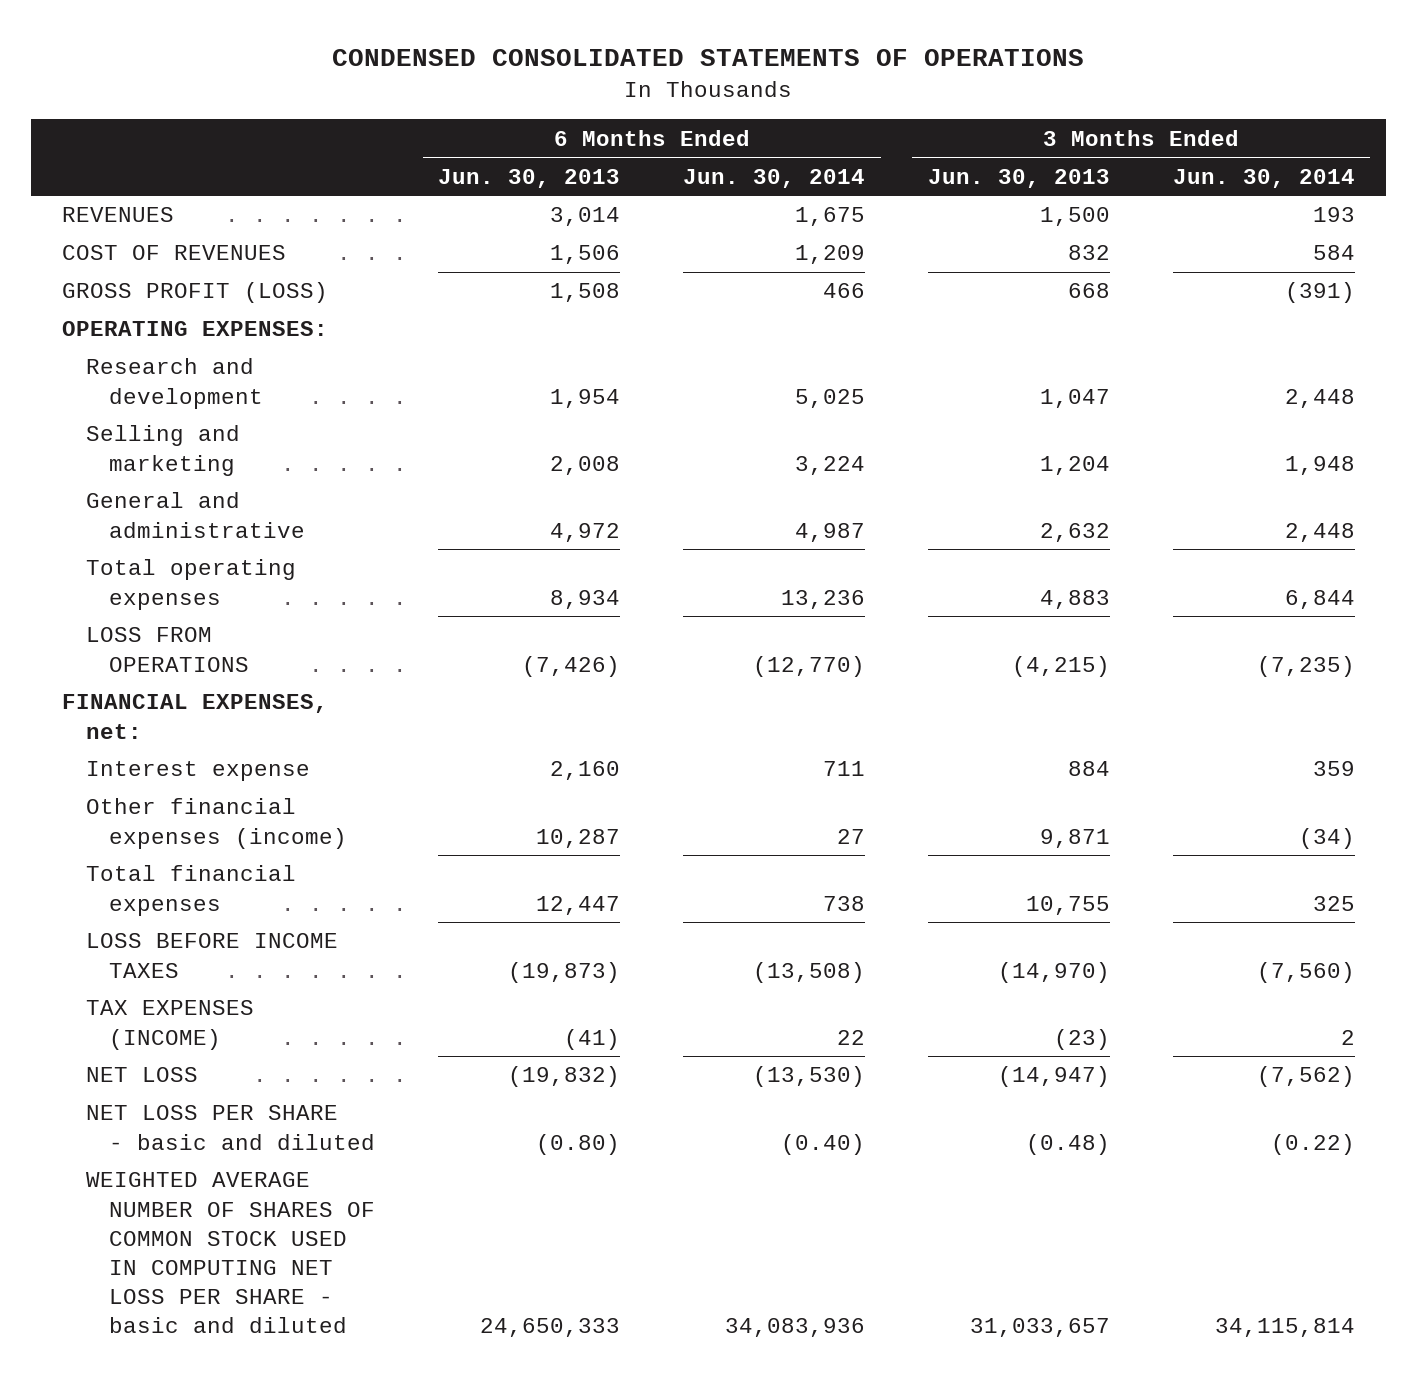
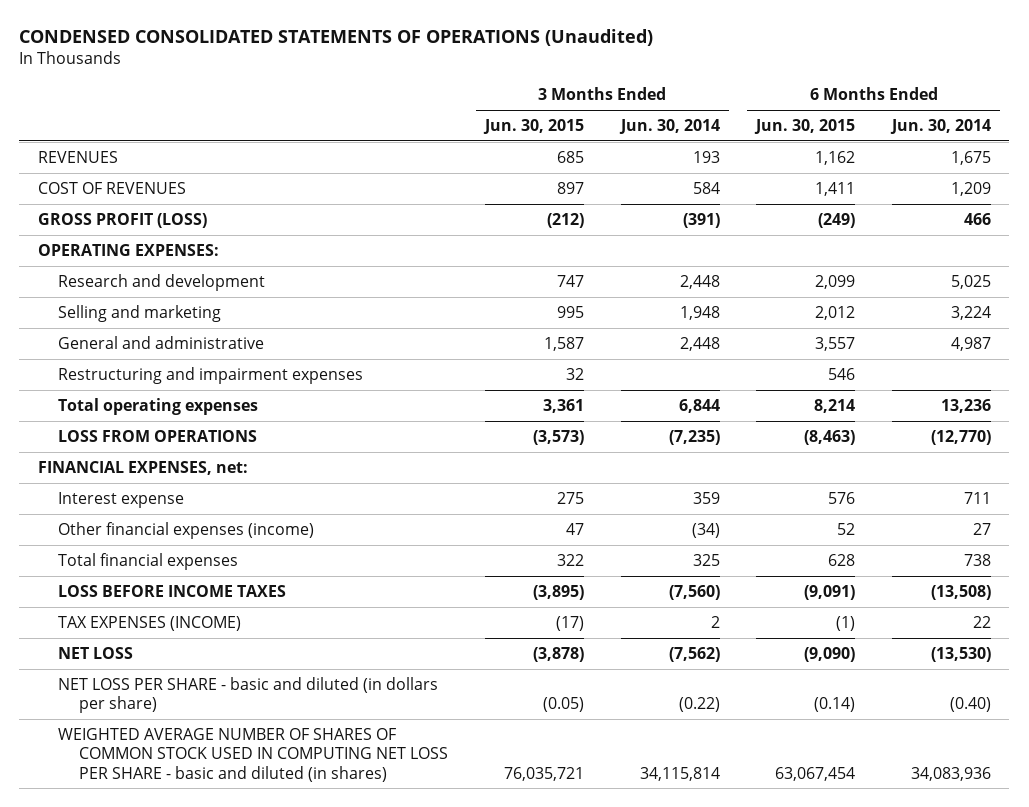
[332,48,1085,66] CONDENSED CONSOLIDATED STATEMENTS OF OPERATIONS -> [19,29,654,47] CONDENSED CONSOLIDATED STATEMENTS OF OPERATIONS (Unaudited)
[438,168,621,188] Jun. 30, 2013 -> none
[927,168,1110,188] Jun. 30, 2013 -> none
none -> [482,118,584,134] Jun. 30, 2015
none -> [754,118,856,134] Jun. 30, 2015
none -> [58,366,364,384] Restructuring and impairment expenses
[85,1105,376,1150] NET LOSS PER SHARE - basic and diluted -> [58,676,439,714] NET LOSS PER SHARE - basic and diluted (in dollars per share)
[85,1172,376,1334] WEIGHTED AVERAGE NUMBER OF SHARES OF COMMON STOCK USED IN COMPUTING NET LOSS PER SHARE - basic and diluted -> [58,727,449,782] WEIGHTED AVERAGE NUMBER OF SHARES OF COMMON STOCK USED IN COMPUTING NET LOSS PER SHARE - basic and diluted (in shares)

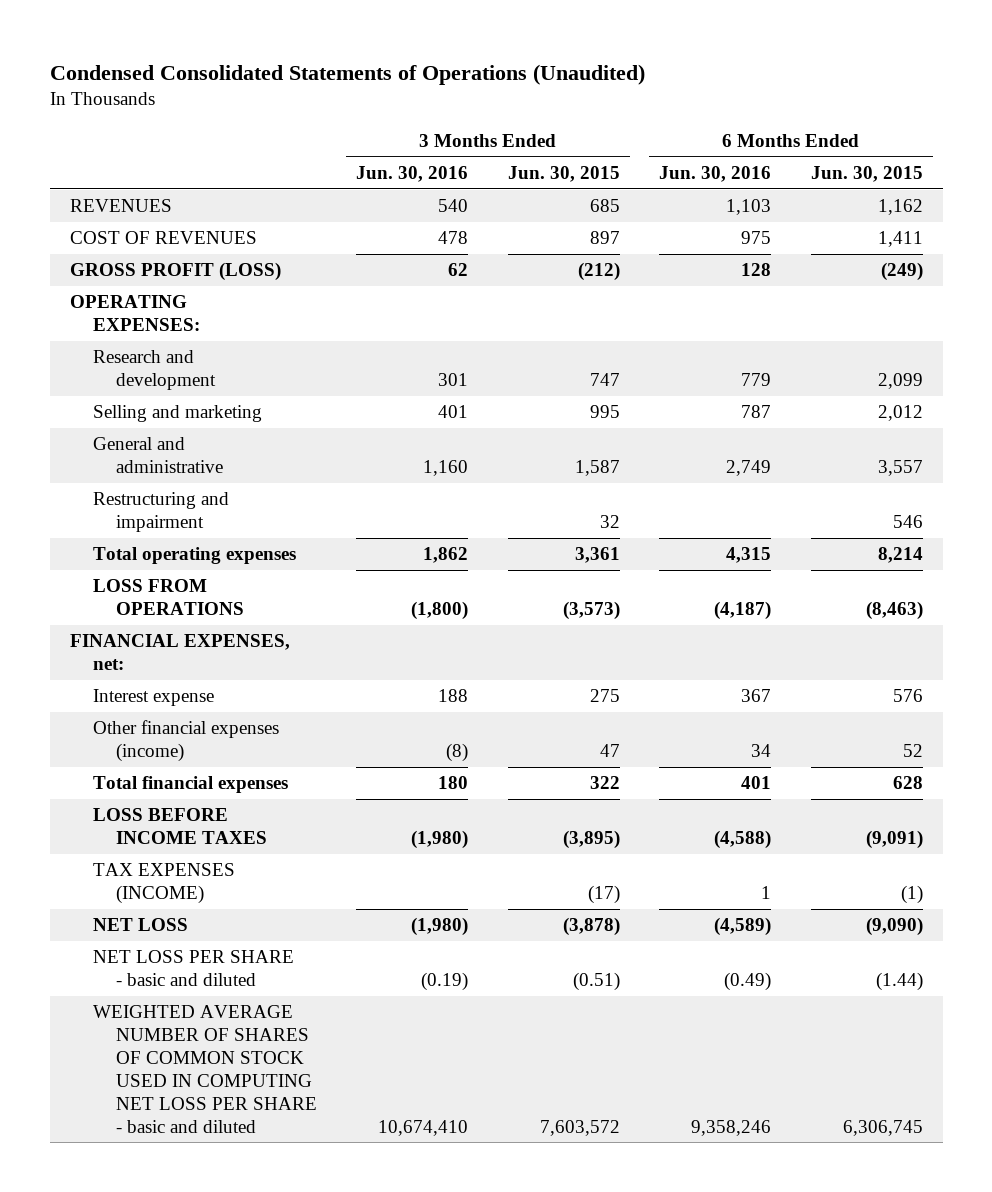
[19,29,654,47] CONDENSED CONSOLIDATED STATEMENTS OF OPERATIONS (Unaudited) -> [49,63,645,85] Condensed Consolidated Statements of Operations (Unaudited)
[618,118,720,134] Jun. 30, 2014 -> none
[890,118,992,134] Jun. 30, 2014 -> none
none -> [356,165,469,182] Jun. 30, 2016
none -> [659,165,772,182] Jun. 30, 2016
[58,366,364,384] Restructuring and impairment expenses -> [92,492,229,533] Restructuring and impairment
[58,676,439,714] NET LOSS PER SHARE - basic and diluted (in dollars per share) -> [92,950,294,987] NET LOSS PER SHARE - basic and diluted
[542,697,584,713] (0.05) -> [572,972,620,992] (0.51)
[814,697,856,713] (0.14) -> [875,972,923,992] (1.44)
[58,727,449,782] WEIGHTED AVERAGE NUMBER OF SHARES OF COMMON STOCK USED IN COMPUTING NET LOSS PER SHARE - basic and diluted (in shares) -> [92,1005,317,1133] WEIGHTED AVERAGE NUMBER OF SHARES OF COMMON STOCK USED IN COMPUTING NET LOSS PER SHARE - basic and diluted
[503,766,584,781] 76,035,721 -> [539,1119,620,1136] 7,603,572
[775,766,856,781] 63,067,454 -> [842,1119,923,1136] 6,306,745

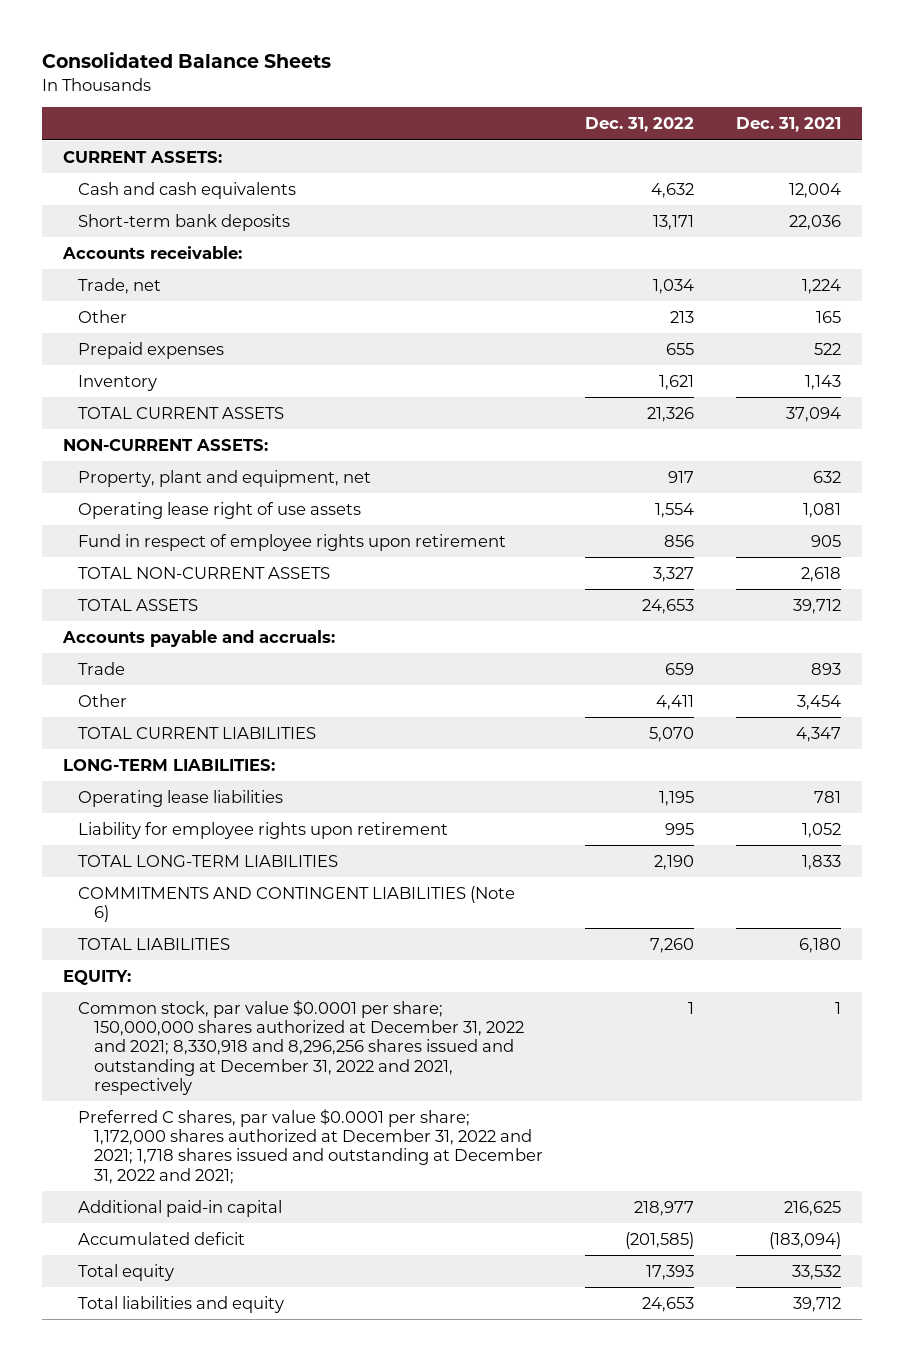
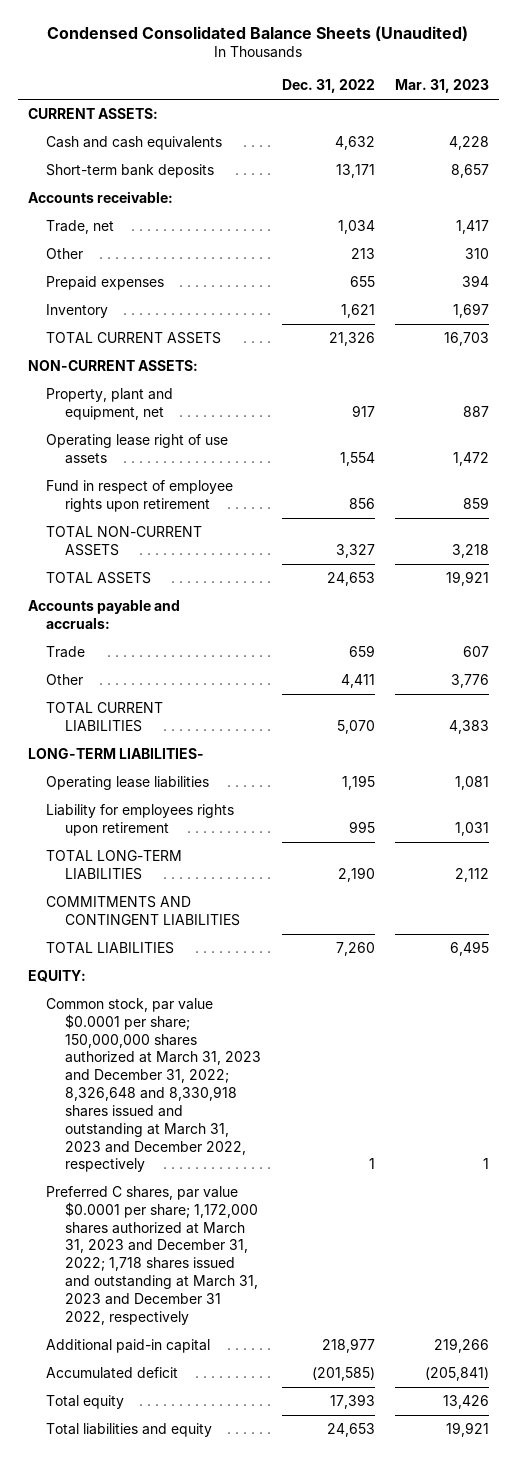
[42,52,332,69] Consolidated Balance Sheets -> [47,25,469,41] Condensed Consolidated Balance Sheets (Unaudited)
[735,117,841,133] Dec. 31, 2021 -> none
none -> [395,79,490,94] Mar. 31, 2023
[63,758,276,771] LONG-TERM LIABILITIES: -> [27,748,204,760] LONG-TERM LIABILITIES-
[78,821,449,839] Liability for employee rights upon retirement -> [46,804,235,836] Liability for employees rights upon retirement
[78,885,516,923] COMMITMENTS AND CONTINGENT LIABILITIES (Note 6) -> [46,896,241,926] COMMITMENTS AND CONTINGENT LIABILITIES
[78,999,524,1095] Common stock, par value $0.0001 per share; 150,000,000 shares authorized at December 31, 2022 and 2021; 8,330,918 and 8,296,256 shares issued and outstanding at December 31, 2022 and 2021, respectively -> [46,998,262,1173] Common stock, par value $0.0001 per share; 150,000,000 shares authorized at March 31, 2023 and December 31, 2022; 8,326,648 and 8,330,918 shares issued and outstanding at March 31, 2023 and December 2022, respectively
[78,1108,543,1184] Preferred C shares, par value $0.0001 per share; 1,172,000 shares authorized at December 31, 2022 and 2021; 1,718 shares issued and outstanding at December 31, 2022 and 2021; -> [46,1186,259,1325] Preferred C shares, par value $0.0001 per share; 1,172,000 shares authorized at March 31, 2023 and December 31, 2022; 1,718 shares issued and outstanding at March 31, 2023 and December 31 2022, respectively

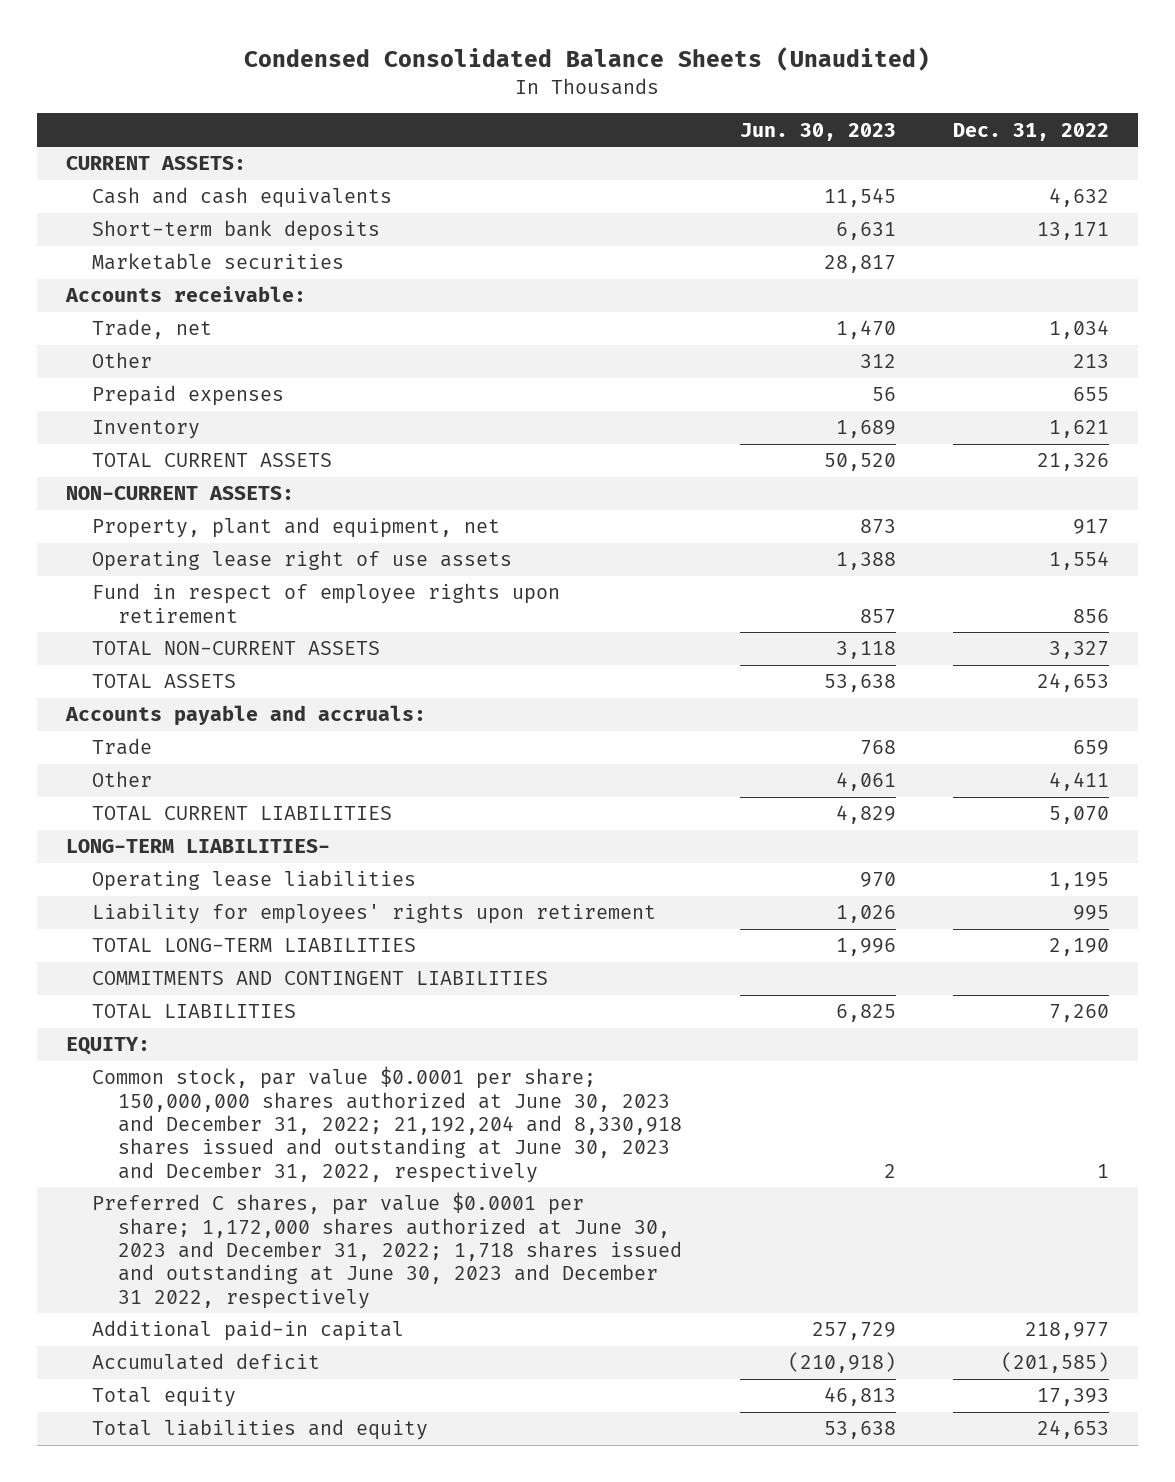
[395,79,490,94] Mar. 31, 2023 -> none
none -> [739,122,896,141] Jun. 30, 2023
none -> [91,253,344,271] Marketable securities
[46,804,235,836] Liability for employees rights upon retirement -> [91,903,656,925] Liability for employees' rights upon retirement
[46,998,262,1173] Common stock, par value $0.0001 per share; 150,000,000 shares authorized at March 31, 2023 and December 31, 2022; 8,326,648 and 8,330,918 shares issued and outstanding at March 31, 2023 and December 2022, respectively -> [91,1066,682,1183] Common stock, par value $0.0001 per share; 150,000,000 shares authorized at June 30, 2023 and December 31, 2022; 21,192,204 and 8,330,918 shares issued and outstanding at June 30, 2023 and December 31, 2022, respectively
[46,1186,259,1325] Preferred C shares, par value $0.0001 per share; 1,172,000 shares authorized at March 31, 2023 and December 31, 2022; 1,718 shares issued and outstanding at March 31, 2023 and December 31 2022, respectively -> [91,1192,682,1309] Preferred C shares, par value $0.0001 per share; 1,172,000 shares authorized at June 30, 2023 and December 31, 2022; 1,718 shares issued and outstanding at June 30, 2023 and December 31 2022, respectively

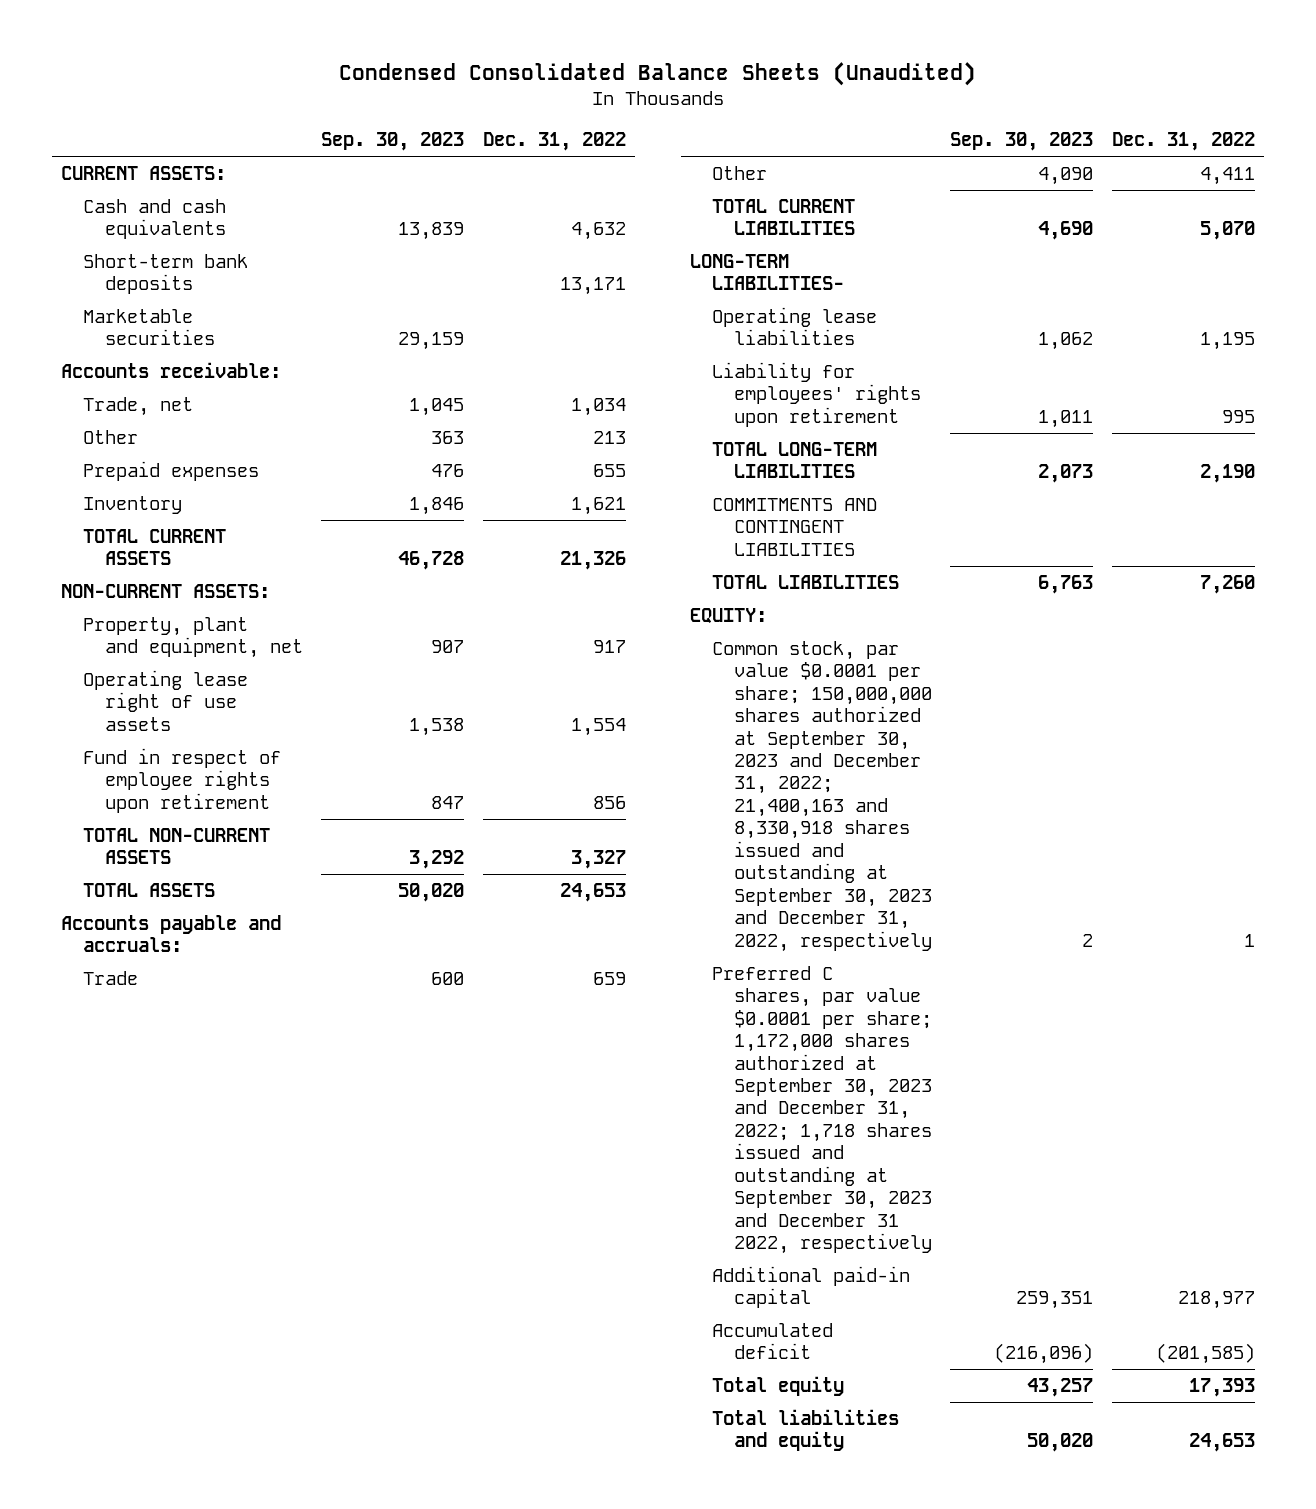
[739,122,896,141] Jun. 30, 2023 -> none
none -> [321,131,465,151] Sep. 30, 2023
[91,1066,682,1183] Common stock, par value $0.0001 per share; 150,000,000 shares authorized at June 30, 2023 and December 31, 2022; 21,192,204 and 8,330,918 shares issued and outstanding at June 30, 2023 and December 31, 2022, respectively -> [711,640,932,952] Common stock, par value $0.0001 per share; 150,000,000 shares authorized at September 30, 2023 and December 31, 2022; 21,400,163 and 8,330,918 shares issued and outstanding at September 30, 2023 and December 31, 2022, respectively
[91,1192,682,1309] Preferred C shares, par value $0.0001 per share; 1,172,000 shares authorized at June 30, 2023 and December 31, 2022; 1,718 shares issued and outstanding at June 30, 2023 and December 31 2022, respectively -> [711,965,932,1255] Preferred C shares, par value $0.0001 per share; 1,172,000 shares authorized at September 30, 2023 and December 31, 2022; 1,718 shares issued and outstanding at September 30, 2023 and December 31 2022, respectively

